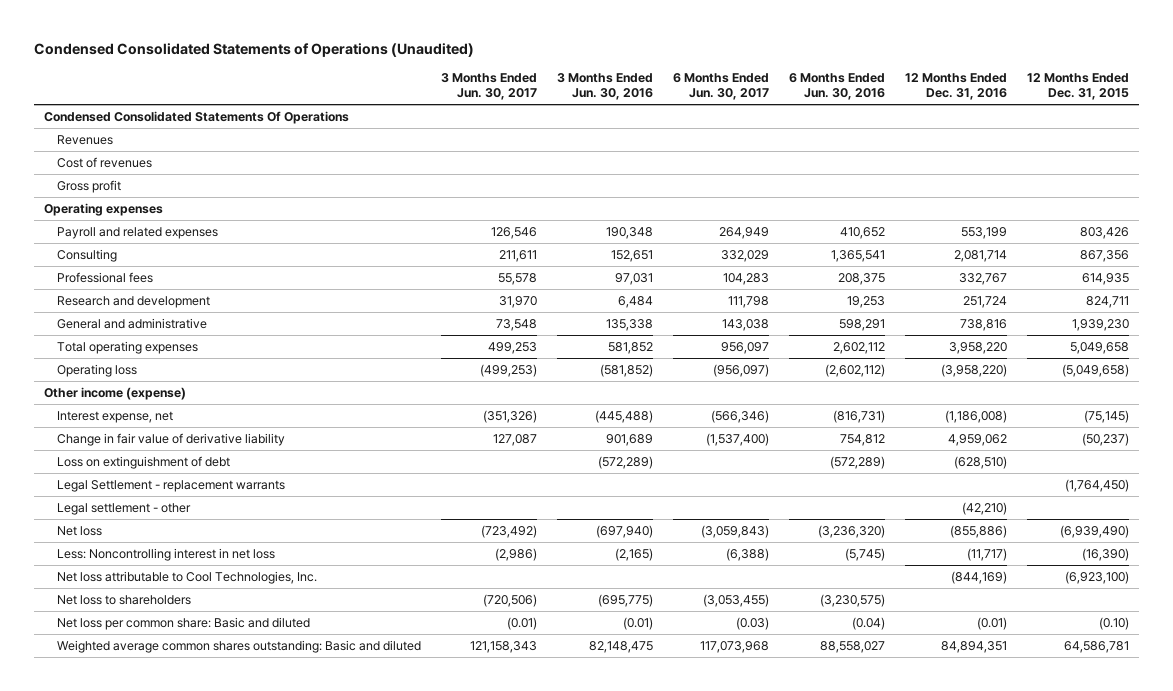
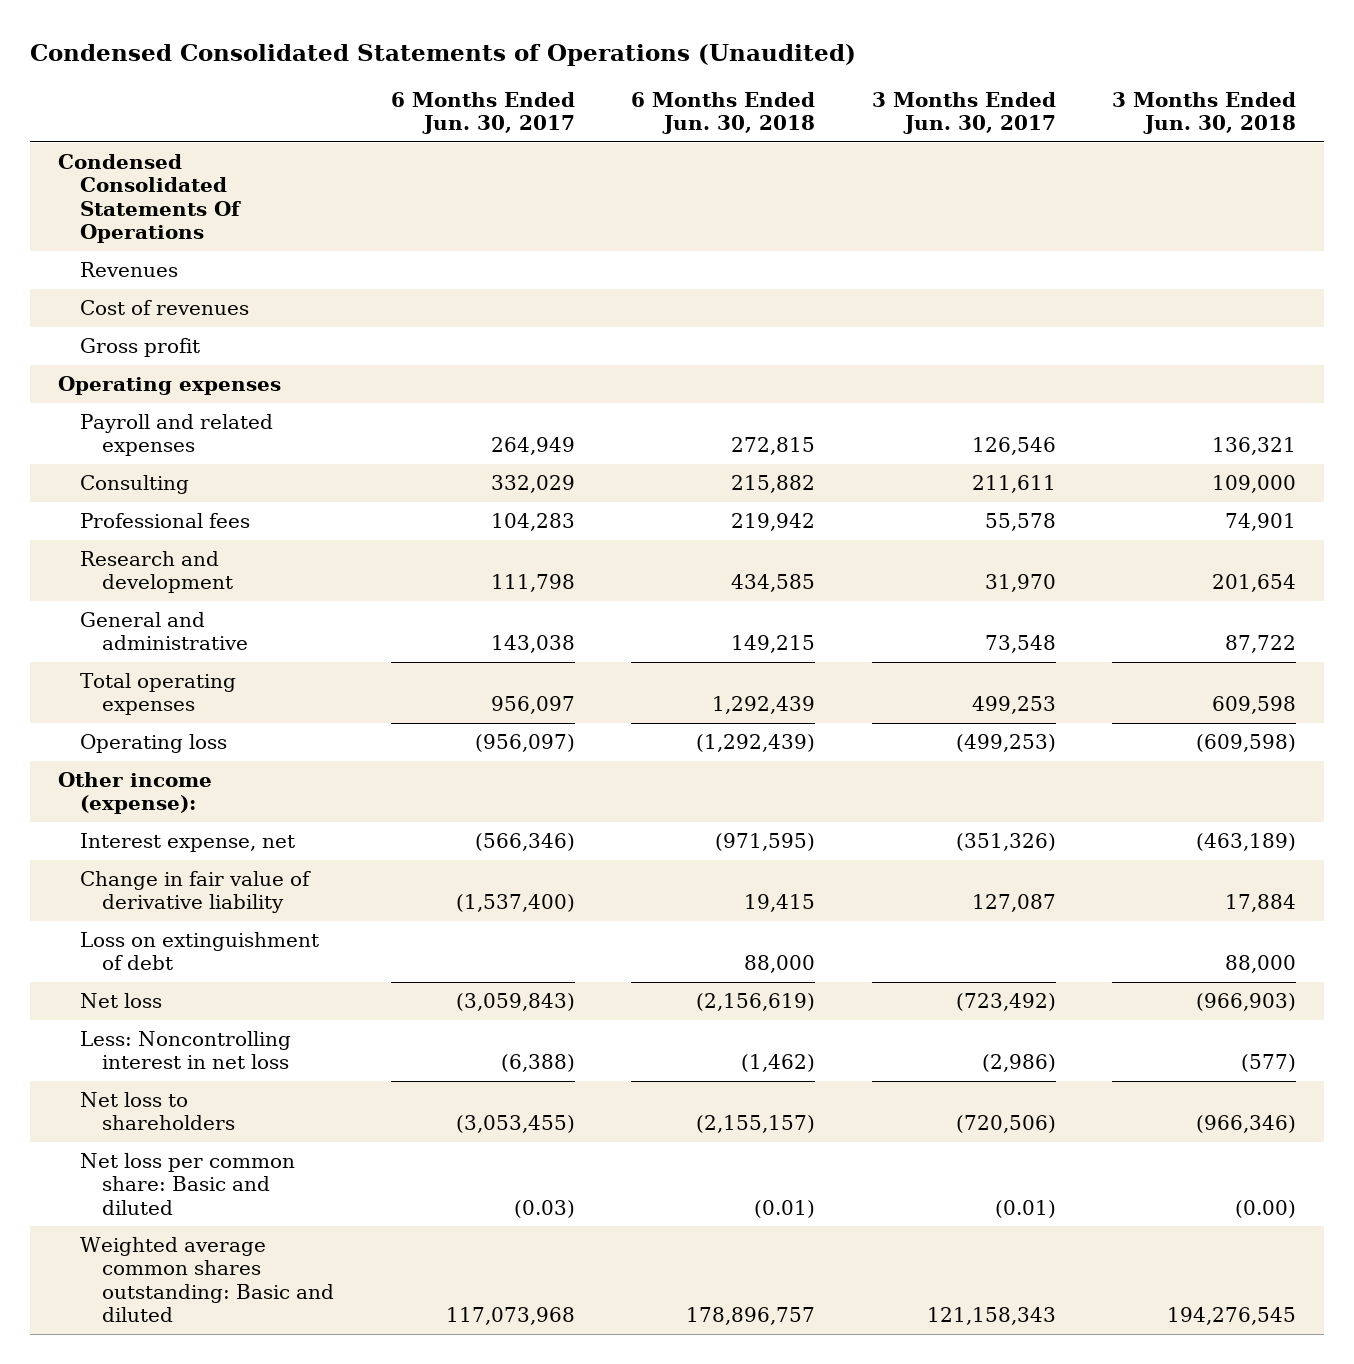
[556,73,653,100] 3 Months Ended Jun. 30, 2016 -> none
[788,73,885,100] 6 Months Ended Jun. 30, 2016 -> none
[904,73,1007,100] 12 Months Ended Dec. 31, 2016 -> none
[1026,73,1129,100] 12 Months Ended Dec. 31, 2015 -> none
none -> [631,91,816,135] 6 Months Ended Jun. 30, 2018
none -> [1112,91,1297,135] 3 Months Ended Jun. 30, 2018
[44,387,187,401] Other income (expense) -> [58,772,213,815] Other income (expense):
[57,480,286,493] Legal Settlement - replacement warrants -> none
[57,503,192,516] Legal settlement - other -> none
[57,571,318,585] Net loss attributable to Cool Technologies, Inc. -> none

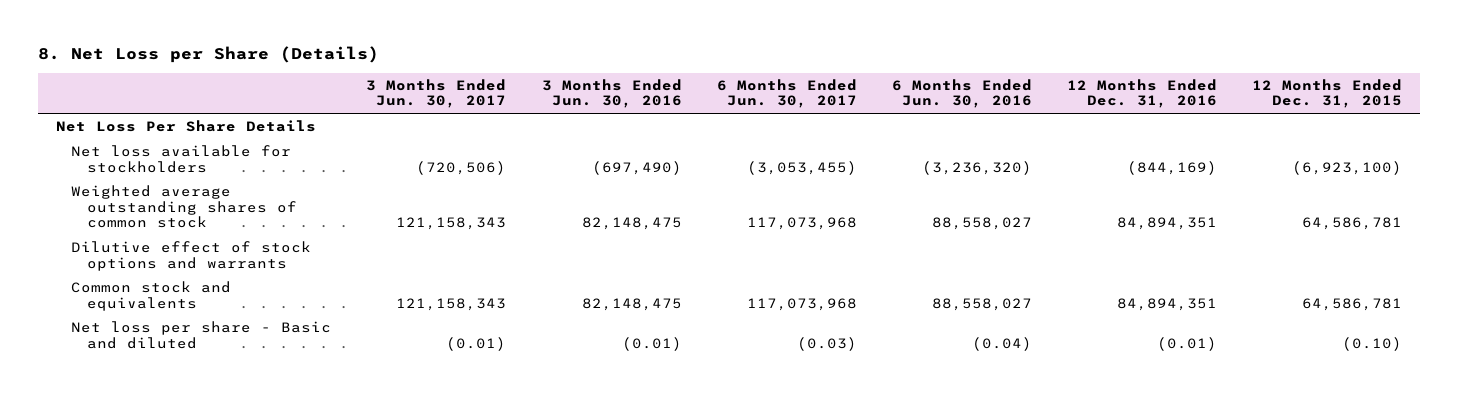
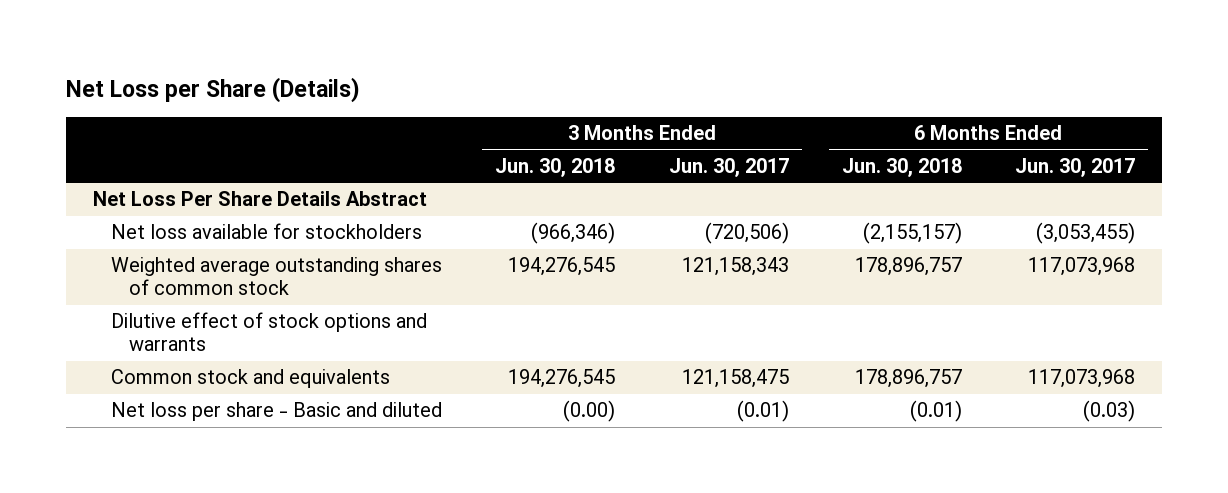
[38,46,380,64] 8. Net Loss per Share (Details) -> [66,77,361,104] Net Loss per Share (Details)
[541,78,682,109] 3 Months Ended Jun. 30, 2016 -> none
[891,78,1032,109] 6 Months Ended Jun. 30, 2016 -> none
[1066,78,1217,109] 12 Months Ended Dec. 31, 2016 -> none
[1252,78,1403,109] 12 Months Ended Dec. 31, 2015 -> none
none -> [495,158,616,178] Jun. 30, 2018
none -> [841,158,962,178] Jun. 30, 2018
[56,120,317,133] Net Loss Per Share Details -> [92,191,427,207] Net Loss Per Share Details Abstract
[396,297,507,311] 121,158,343 -> [681,369,789,389] 121,158,475

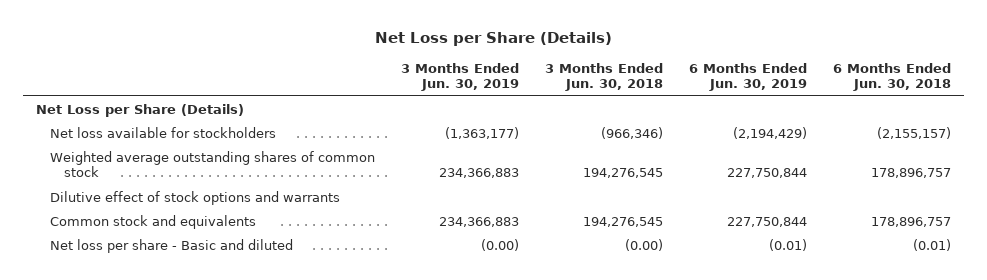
[668,158,789,178] Jun. 30, 2017 -> none
[1015,158,1136,178] Jun. 30, 2017 -> none
none -> [400,62,519,92] 3 Months Ended Jun. 30, 2019
none -> [688,62,807,92] 6 Months Ended Jun. 30, 2019
[92,191,427,207] Net Loss Per Share Details Abstract -> [36,103,245,117] Net Loss per Share (Details)

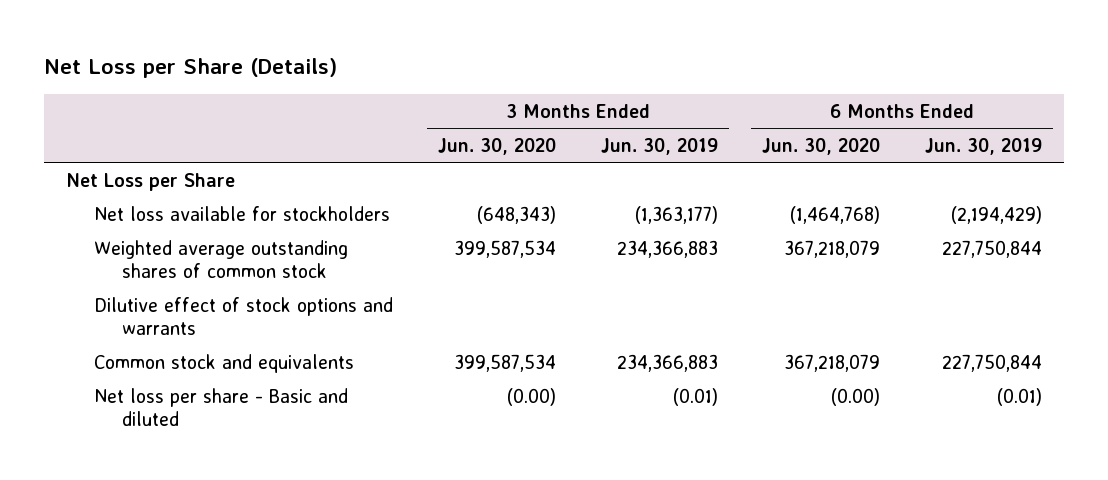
[544,62,663,92] 3 Months Ended Jun. 30, 2018 -> none
[832,62,951,92] 6 Months Ended Jun. 30, 2018 -> none
none -> [437,137,556,155] Jun. 30, 2020
none -> [762,137,881,155] Jun. 30, 2020
[36,103,245,117] Net Loss per Share (Details) -> [66,172,236,191] Net Loss per Share
[480,238,519,251] (0.00) -> [672,387,718,406] (0.01)

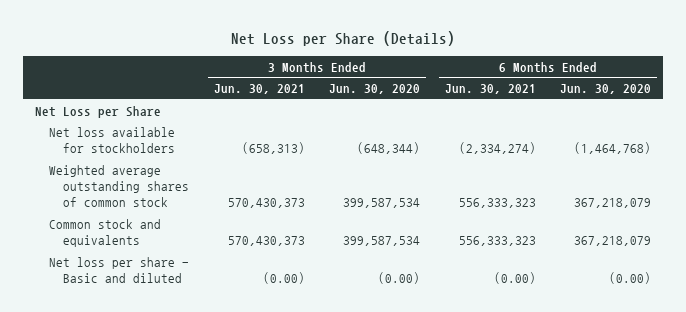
[600,137,718,155] Jun. 30, 2019 -> none
[924,137,1042,155] Jun. 30, 2019 -> none
none -> [213,84,305,95] Jun. 30, 2021
none -> [444,84,536,95] Jun. 30, 2021
[476,205,556,224] (648,343) -> [357,142,421,155] (648,344)
[94,296,394,336] Dilutive effect of stock options and warrants -> none

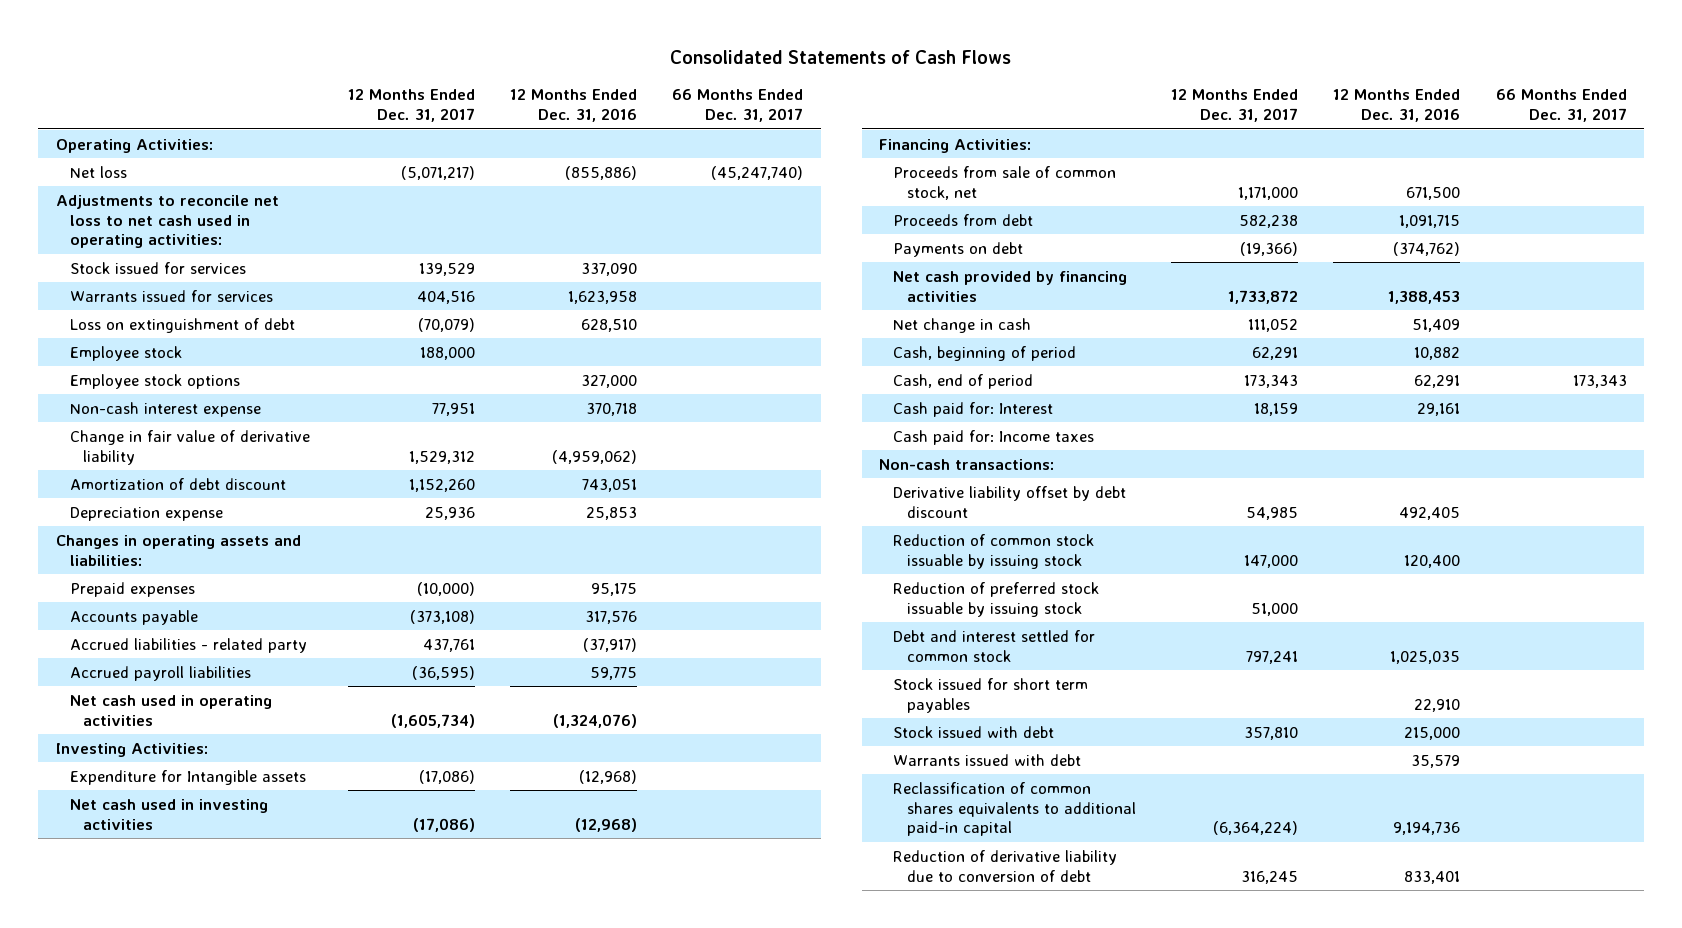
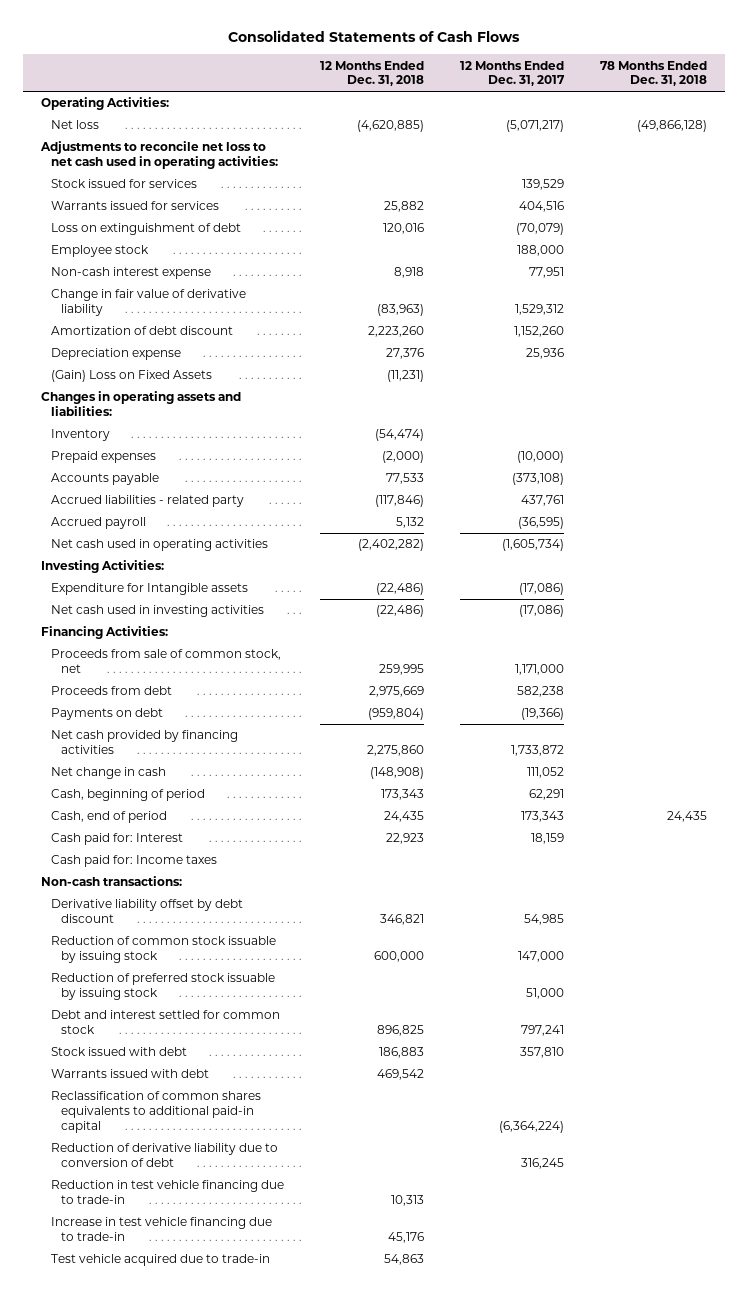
[509,89,637,123] 12 Months Ended Dec. 31, 2016 -> none
[671,89,803,123] 66 Months Ended Dec. 31, 2017 -> none
none -> [319,60,424,87] 12 Months Ended Dec. 31, 2018
none -> [600,60,708,87] 78 Months Ended Dec. 31, 2018
[69,373,240,389] Employee stock options -> none
none -> [50,370,212,383] (Gain) Loss on Fixed Assets
none -> [50,429,110,442] Inventory
[69,665,251,681] Accrued payroll liabilities -> [50,517,146,530] Accrued payroll
[893,677,1089,713] Stock issued for short term payables -> none
none -> [50,1180,284,1205] Reduction in test vehicle financing due to trade-in
none -> [50,1217,272,1242] Increase in test vehicle financing due to trade-in
none -> [50,1254,270,1267] Test vehicle acquired due to trade-in

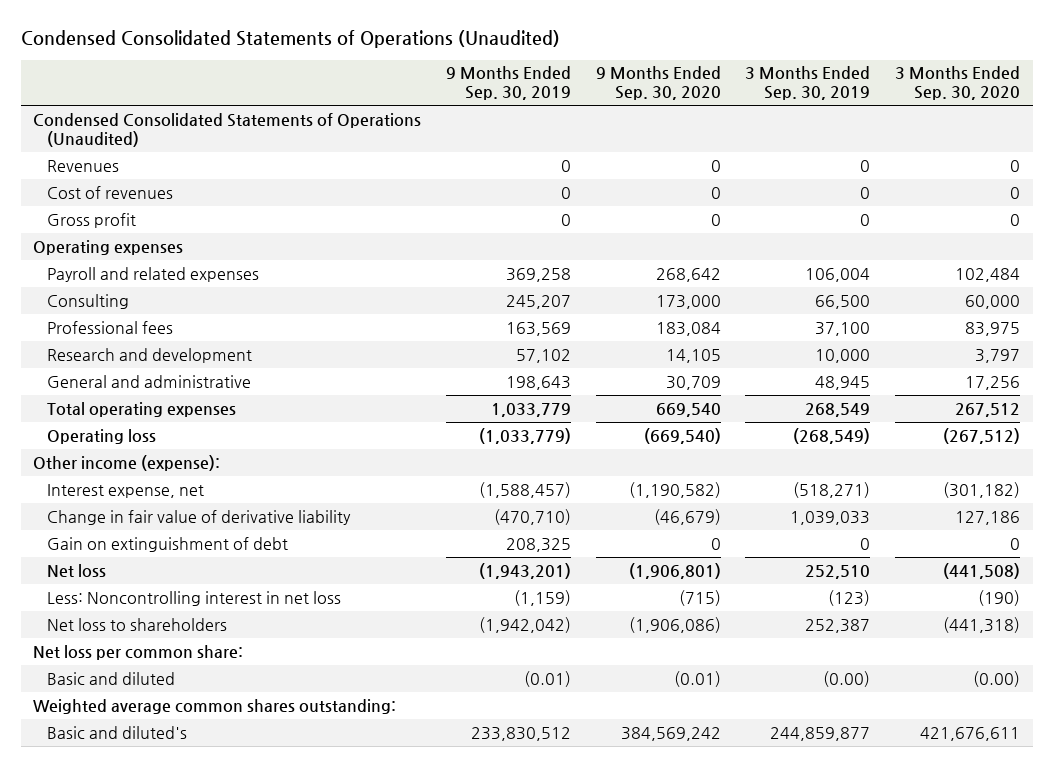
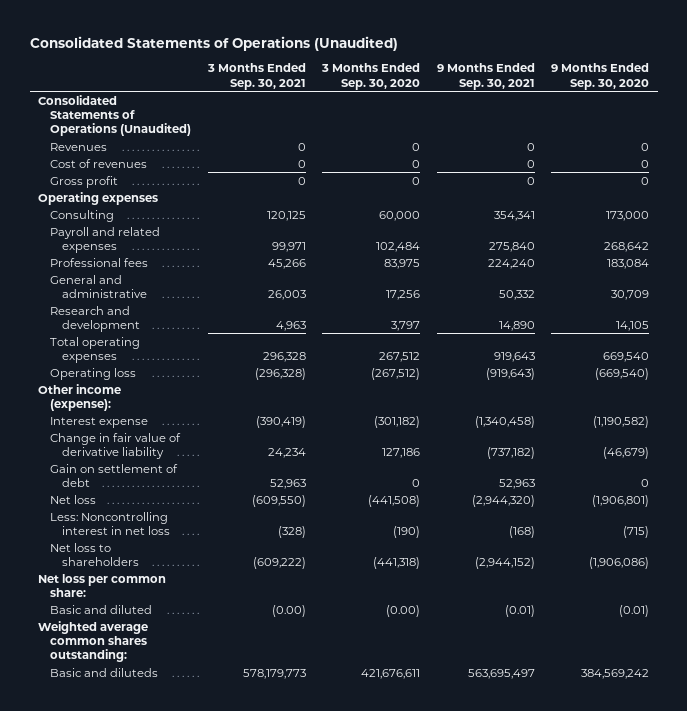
[20,30,560,49] Condensed Consolidated Statements of Operations (Unaudited) -> [29,35,398,51] Consolidated Statements of Operations (Unaudited)
[445,66,571,101] 9 Months Ended Sep. 30, 2019 -> none
[745,66,871,101] 3 Months Ended Sep. 30, 2019 -> none
none -> [206,63,306,90] 3 Months Ended Sep. 30, 2021
none -> [436,63,535,90] 9 Months Ended Sep. 30, 2021
[33,112,422,147] Condensed Consolidated Statements of Operations (Unaudited) -> [38,94,191,136] Consolidated Statements of Operations (Unaudited)
[47,266,260,282] Payroll and related expenses -> [49,226,160,253] Payroll and related expenses
[47,347,253,363] Research and development -> [49,305,140,332] Research and development
[47,483,205,498] Interest expense, net -> [49,416,148,428] Interest expense
[47,536,289,552] Gain on extinguishment of debt -> [49,463,178,487] Gain on settlement of debt
[47,725,188,739] Basic and diluted's -> [49,667,158,677] Basic and diluteds

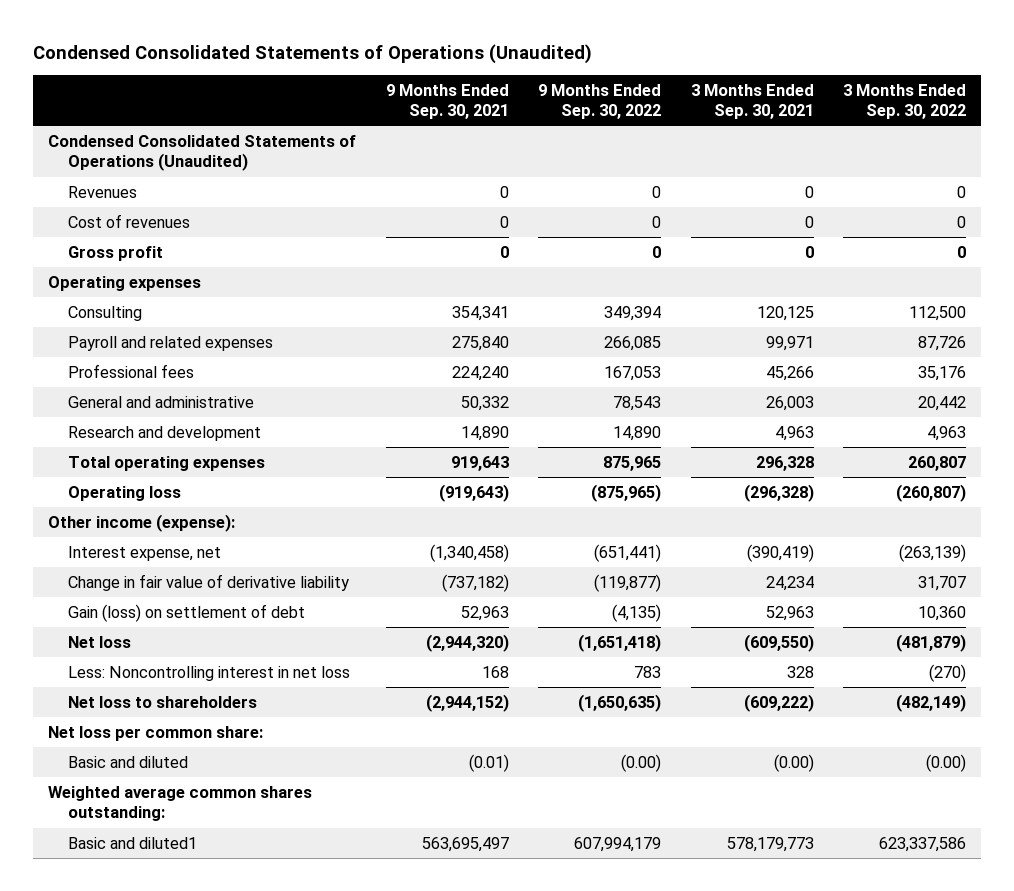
[29,35,398,51] Consolidated Statements of Operations (Unaudited) -> [33,43,593,64] Condensed Consolidated Statements of Operations (Unaudited)
[321,63,421,90] 3 Months Ended Sep. 30, 2020 -> none
[551,63,650,90] 9 Months Ended Sep. 30, 2020 -> none
none -> [538,83,662,120] 9 Months Ended Sep. 30, 2022
none -> [843,83,967,120] 3 Months Ended Sep. 30, 2022
[38,94,191,136] Consolidated Statements of Operations (Unaudited) -> [48,134,357,172] Condensed Consolidated Statements of Operations (Unaudited)
[49,416,148,428] Interest expense -> [68,545,222,561] Interest expense, net
[49,463,178,487] Gain on settlement of debt -> [68,603,306,622] Gain (loss) on settlement of debt
[277,525,306,538] (328) -> [786,665,814,678] 328
[508,525,535,538] (168) -> [481,665,509,678] 168
[49,667,158,677] Basic and diluteds -> [68,836,198,849] Basic and diluted1

